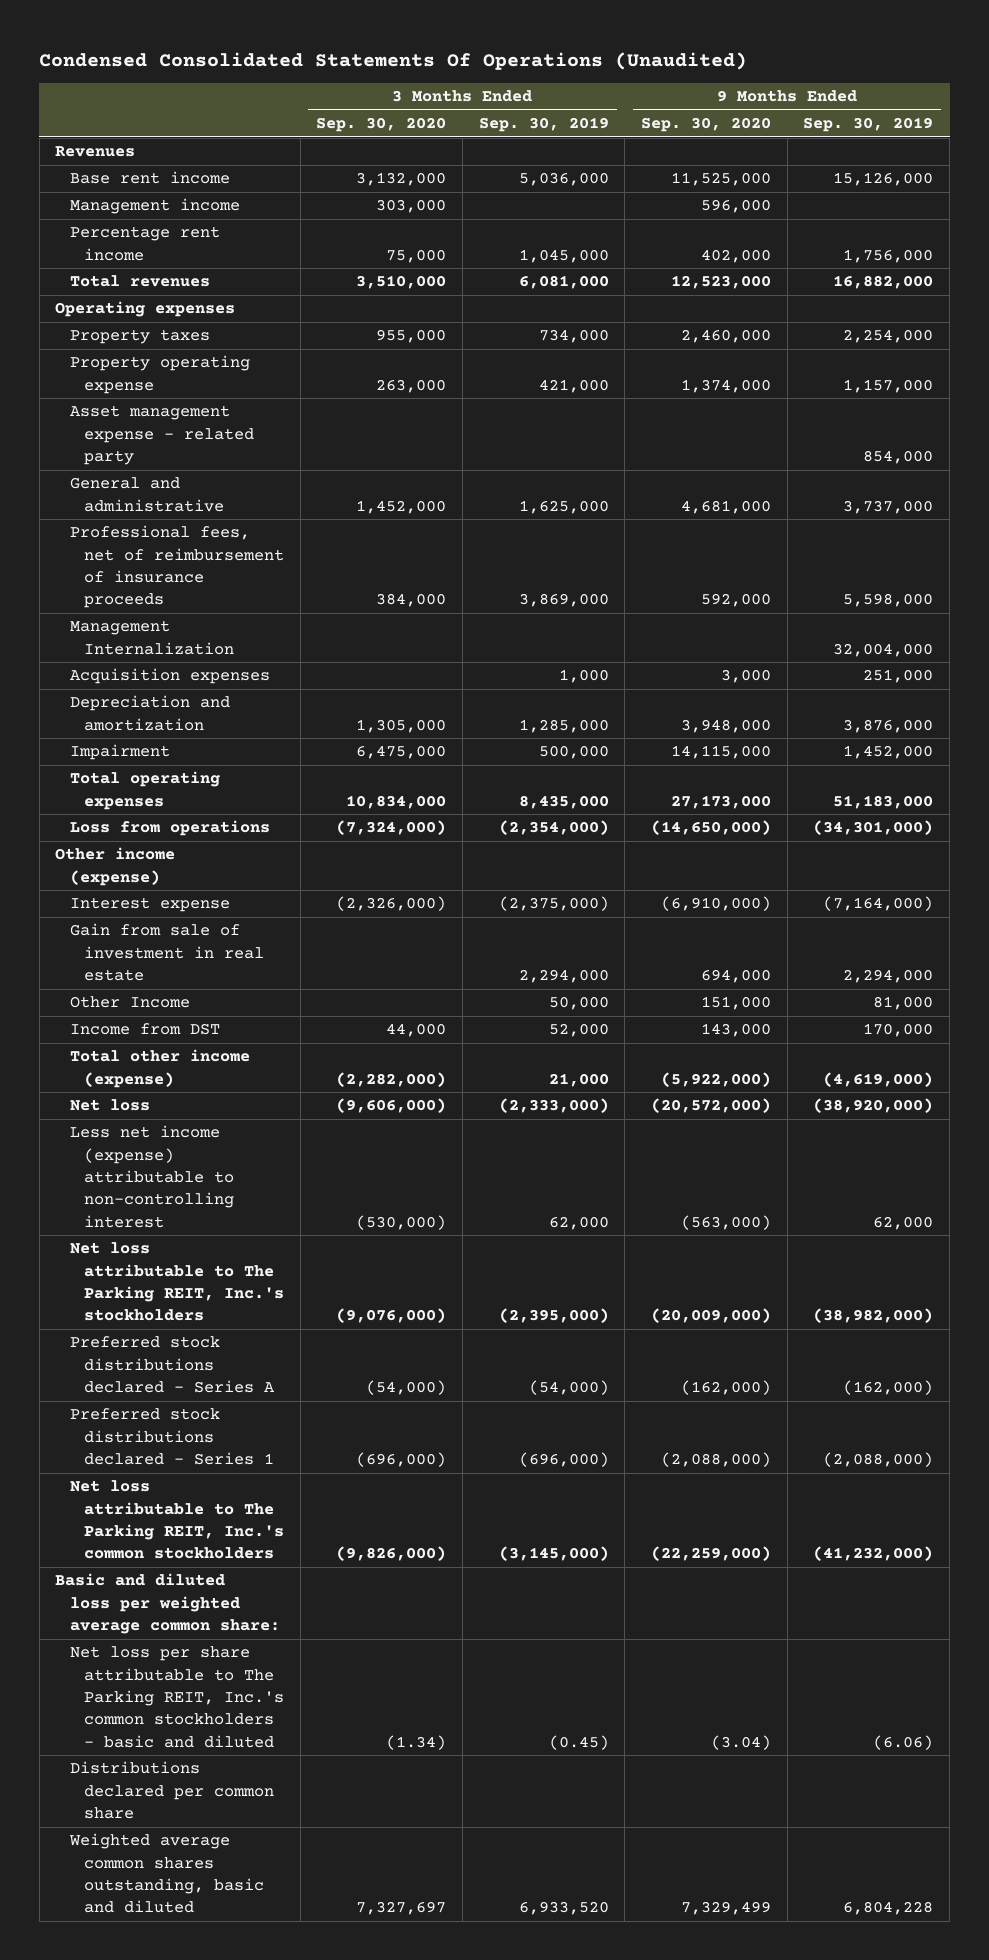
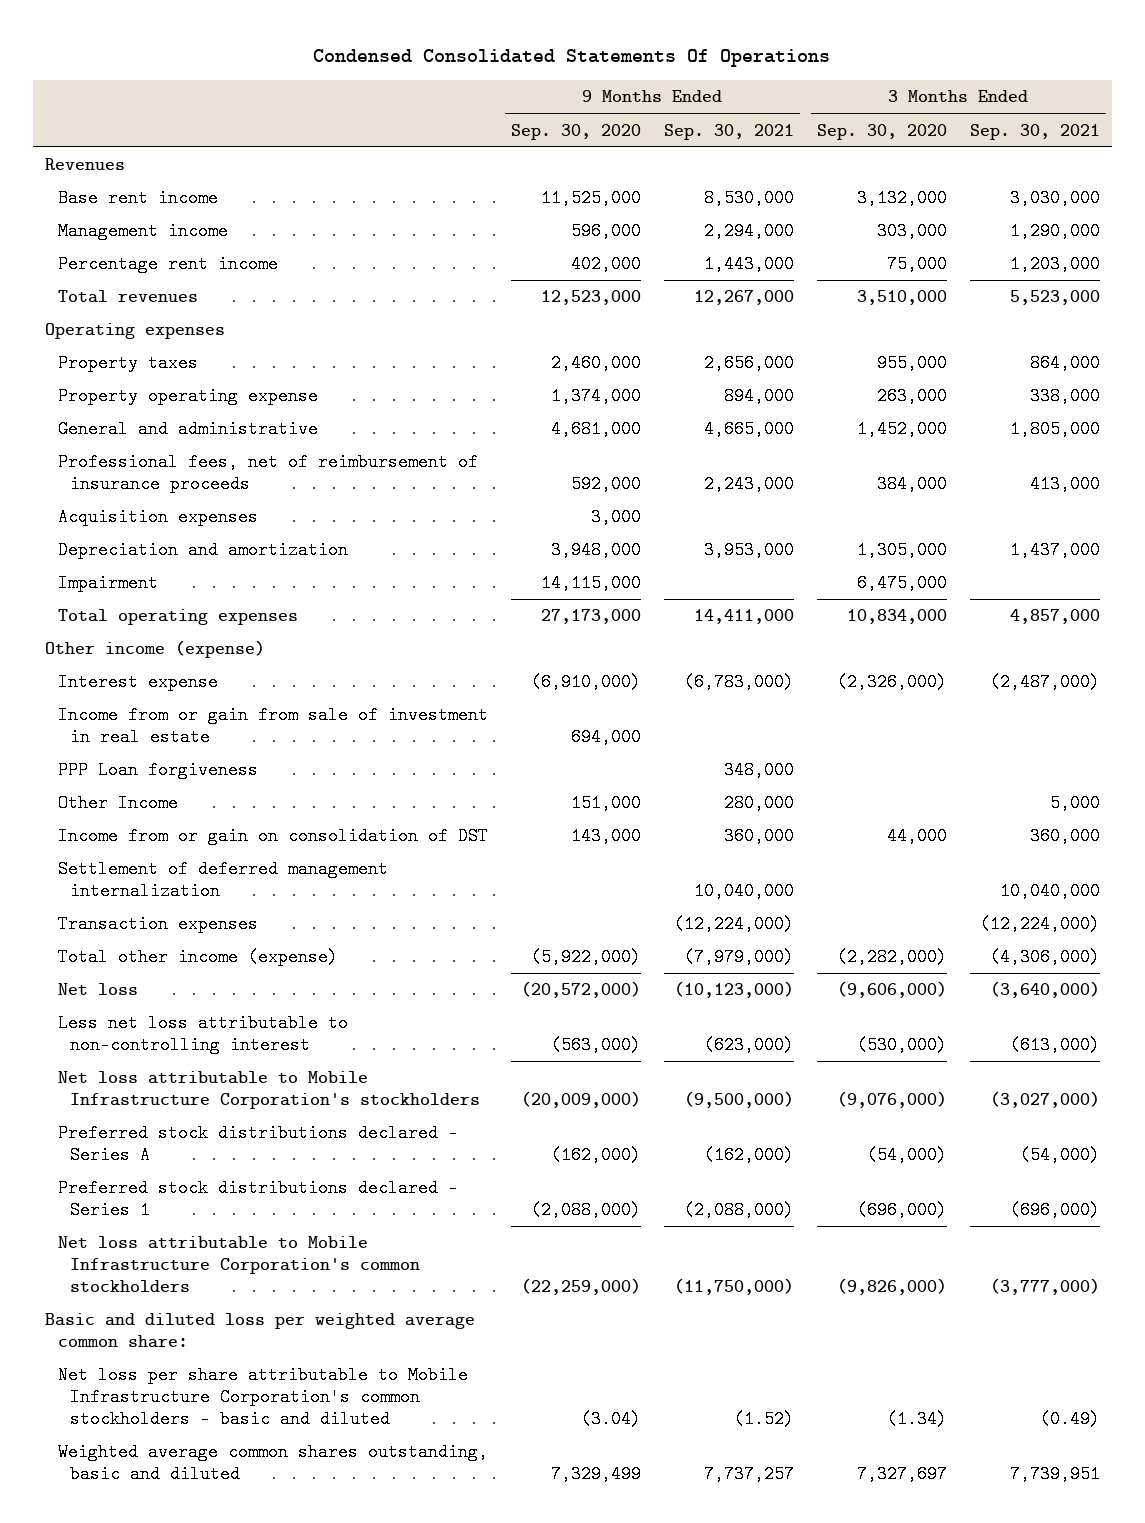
[39,51,748,70] Condensed Consolidated Statements Of Operations (Unaudited) -> [313,48,831,67] Condensed Consolidated Statements Of Operations
[478,117,609,133] Sep. 30, 2019 -> none
[803,117,934,133] Sep. 30, 2019 -> none
none -> [663,123,794,140] Sep. 30, 2021
none -> [970,123,1101,140] Sep. 30, 2021
[69,405,254,466] Asset management expense - related party -> none
[69,620,234,655] Management Internalization -> none
[69,820,270,837] Loss from operations -> none
[69,923,264,982] Gain from sale of investment in real estate -> [57,706,488,746] Income from or gain from sale of investment in real estate
none -> [57,761,258,780] PPP Loan forgiveness
[69,1023,220,1036] Income from DST -> [57,827,488,846] Income from or gain on consolidation of DST
none -> [57,860,388,900] Settlement of deferred management internalization
none -> [57,915,258,934] Transaction expenses
[69,1125,234,1228] Less net income (expense) attributable to non-controlling interest -> [57,1014,348,1054] Less net loss attributable to non-controlling interest
[69,1242,284,1322] Net loss attributable to The Parking REIT, Inc.'s stockholders -> [57,1071,481,1109] Net loss attributable to Mobile Infrastructure Corporation's stockholders
[69,1480,284,1560] Net loss attributable to The Parking REIT, Inc.'s common stockholders -> [57,1236,421,1292] Net loss attributable to Mobile Infrastructure Corporation's common stockholders
[69,1761,274,1820] Distributions declared per common share -> none
[69,1646,284,1748] Net loss per share attributable to The Parking REIT, Inc.'s common stockholders - basic and diluted -> [57,1366,468,1428] Net loss per share attributable to Mobile Infrastructure Corporation's common stockholders - basic and diluted

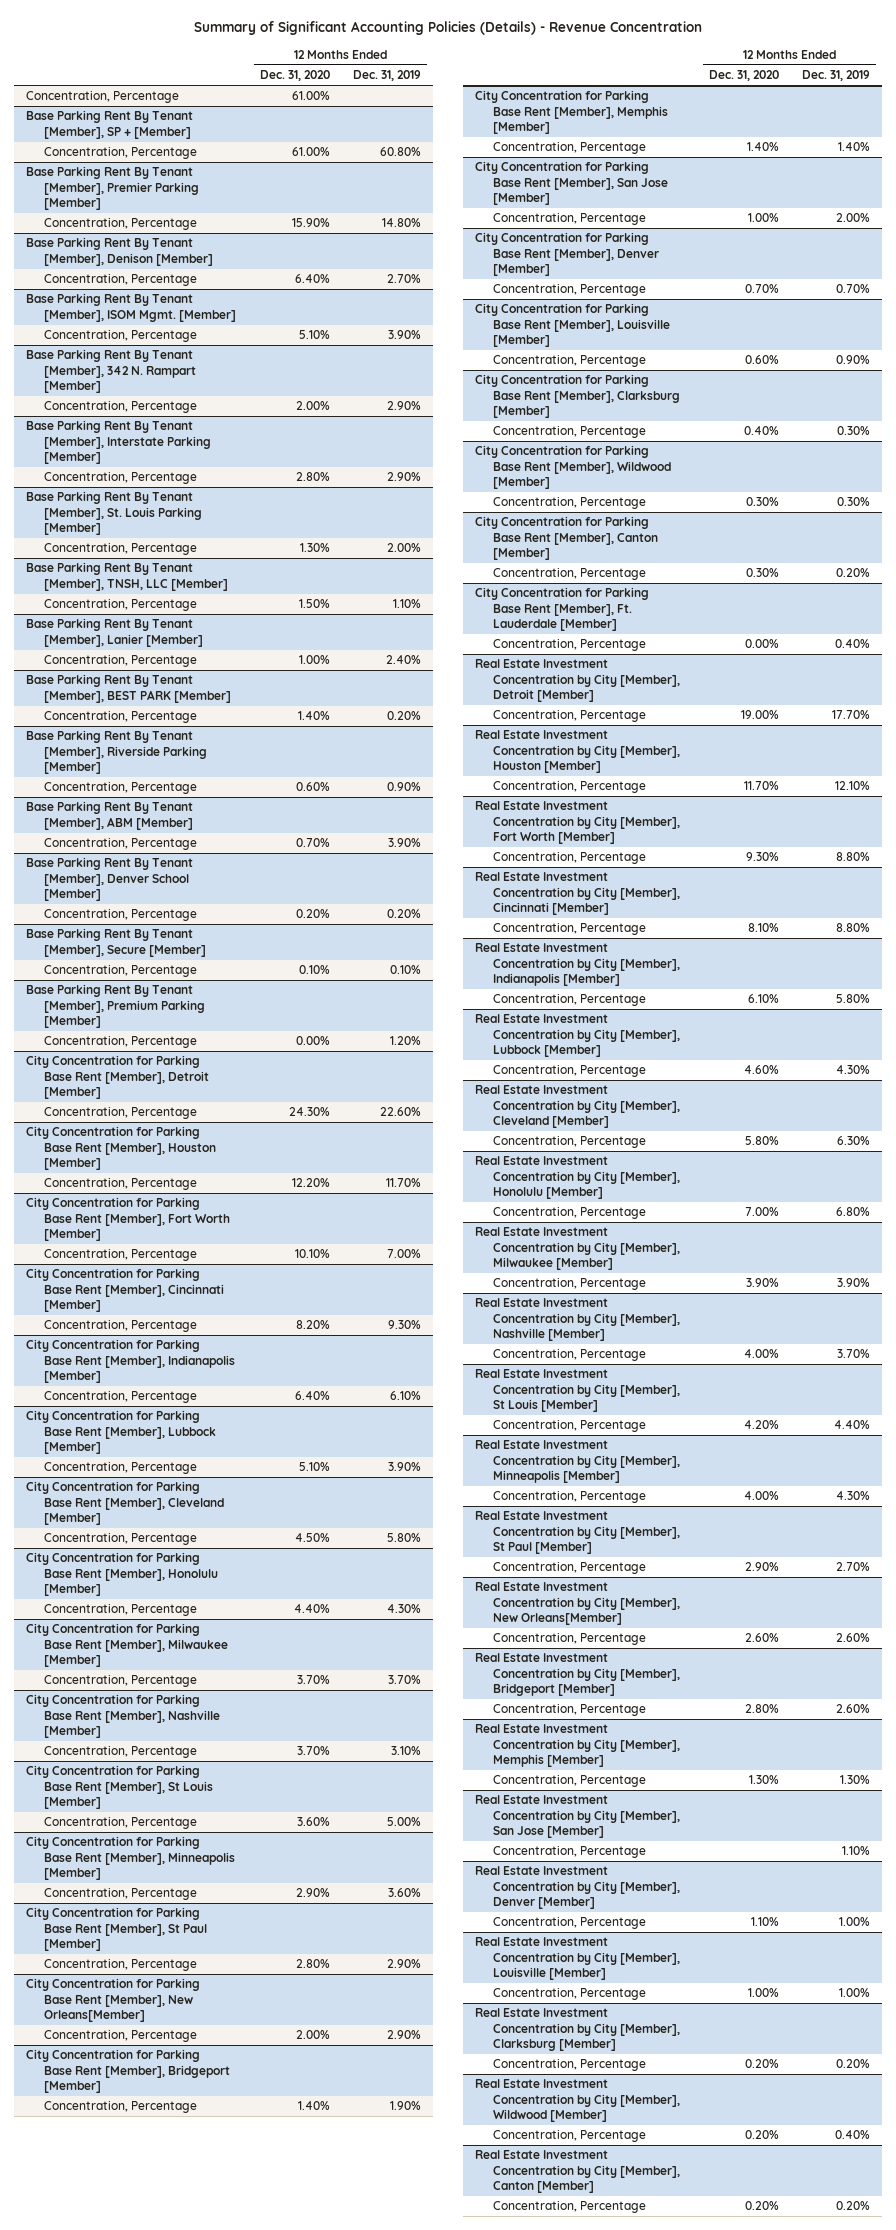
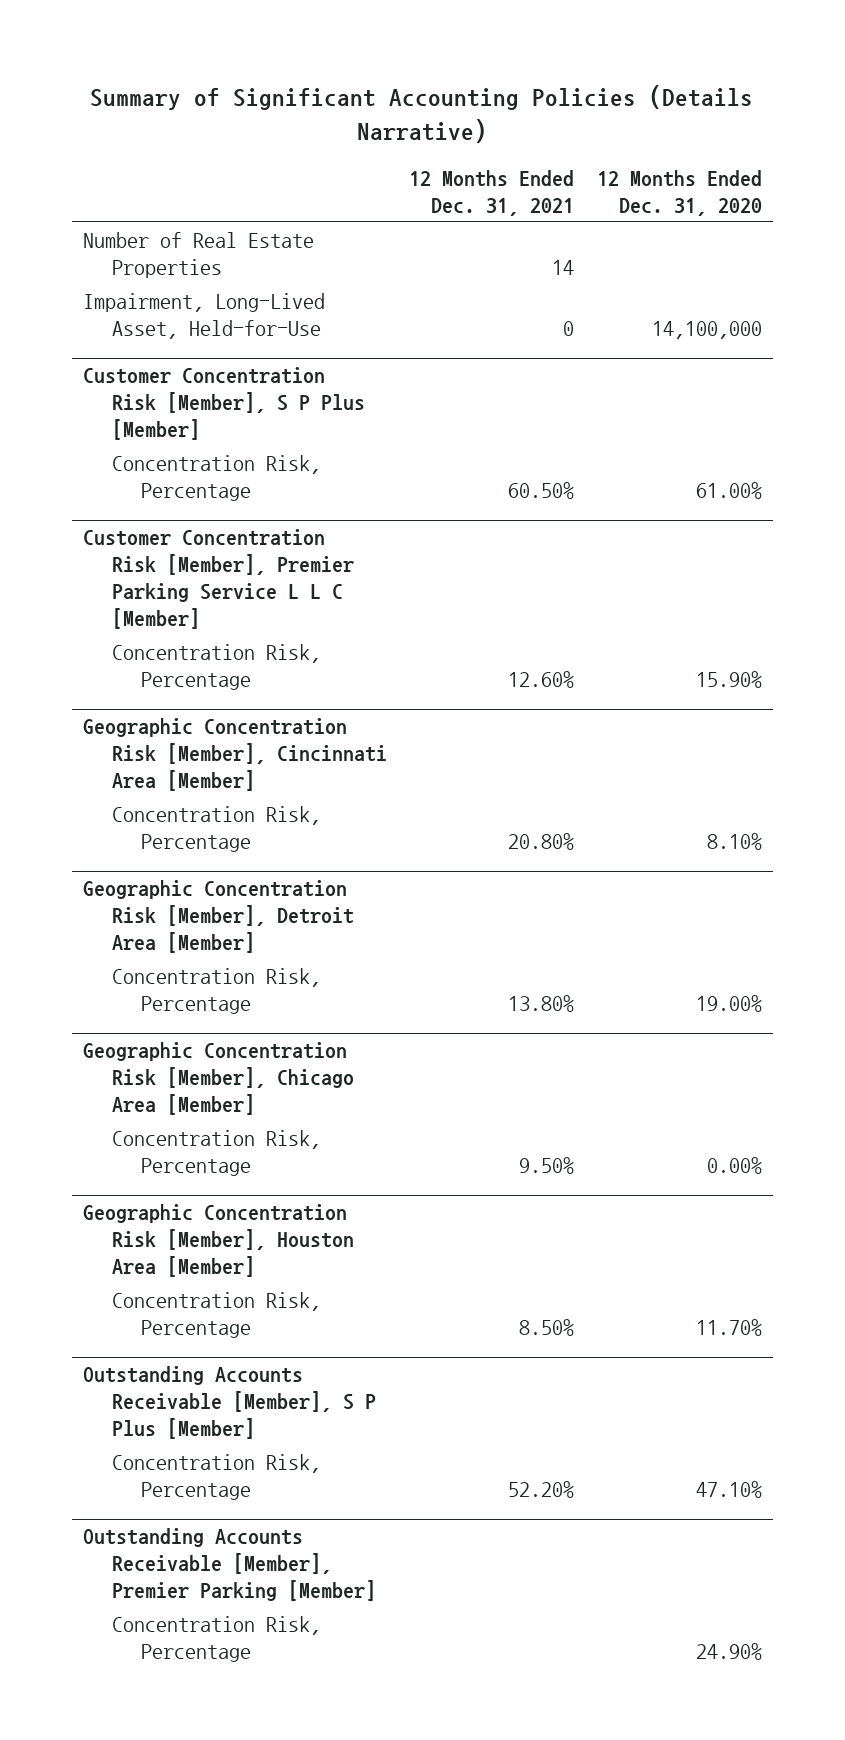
[194,21,703,36] Summary of Significant Accounting Policies (Details) - Revenue Concentration -> [90,85,754,144] Summary of Significant Accounting Policies (Details Narrative)
[353,70,422,82] Dec. 31, 2019 -> none
none -> [409,169,575,216] 12 Months Ended Dec. 31, 2021
[25,110,193,139] Base Parking Rent By Tenant [Member], SP + [Member] -> none
[25,166,200,211] Base Parking Rent By Tenant [Member], Premier Parking [Member] -> none
[25,237,214,266] Base Parking Rent By Tenant [Member], Denison [Member] -> none
[25,293,237,322] Base Parking Rent By Tenant [Member], ISOM Mgmt. [Member] -> none
[25,349,197,394] Base Parking Rent By Tenant [Member], 342 N. Rampart [Member] -> none
[25,420,212,465] Base Parking Rent By Tenant [Member], Interstate Parking [Member] -> none
[25,491,203,536] Base Parking Rent By Tenant [Member], St. Louis Parking [Member] -> none
[25,562,229,591] Base Parking Rent By Tenant [Member], TNSH, LLC [Member] -> none
[44,599,198,612] Concentration, Percentage -> none
[25,618,204,647] Base Parking Rent By Tenant [Member], Lanier [Member] -> none
[44,655,198,668] Concentration, Percentage -> none
[25,674,232,703] Base Parking Rent By Tenant [Member], BEST PARK [Member] -> none
[44,711,198,724] Concentration, Percentage -> none
[25,730,208,775] Base Parking Rent By Tenant [Member], Riverside Parking [Member] -> none
[44,782,198,795] Concentration, Percentage -> none
[25,801,194,830] Base Parking Rent By Tenant [Member], ABM [Member] -> none
[44,838,198,851] Concentration, Percentage -> none
[25,857,193,902] Base Parking Rent By Tenant [Member], Denver School [Member] -> none
[44,909,198,922] Concentration, Percentage -> none
[25,928,207,957] Base Parking Rent By Tenant [Member], Secure [Member] -> none
[44,965,198,978] Concentration, Percentage -> none
[25,984,206,1029] Base Parking Rent By Tenant [Member], Premium Parking [Member] -> none
[44,1036,198,1049] Concentration, Percentage -> none
[25,1055,210,1100] City Concentration for Parking Base Rent [Member], Detroit [Member] -> none
[44,1107,198,1120] Concentration, Percentage -> none
[25,1126,217,1171] City Concentration for Parking Base Rent [Member], Houston [Member] -> none
[44,1178,198,1191] Concentration, Percentage -> none
[25,1197,231,1242] City Concentration for Parking Base Rent [Member], Fort Worth [Member] -> none
[44,1249,198,1262] Concentration, Percentage -> none
[25,1268,225,1313] City Concentration for Parking Base Rent [Member], Cincinnati [Member] -> none
[44,1320,198,1333] Concentration, Percentage -> none
[25,1339,236,1384] City Concentration for Parking Base Rent [Member], Indianapolis [Member] -> none
[44,1391,198,1404] Concentration, Percentage -> none
[25,1410,217,1455] City Concentration for Parking Base Rent [Member], Lubbock [Member] -> none
[44,1462,198,1475] Concentration, Percentage -> none
[25,1481,225,1526] City Concentration for Parking Base Rent [Member], Cleveland [Member] -> none
[44,1533,198,1546] Concentration, Percentage -> none
[25,1552,219,1597] City Concentration for Parking Base Rent [Member], Honolulu [Member] -> none
[44,1604,198,1617] Concentration, Percentage -> none
[25,1623,229,1668] City Concentration for Parking Base Rent [Member], Milwaukee [Member] -> none
[44,1675,198,1688] Concentration, Percentage -> none
[25,1694,221,1739] City Concentration for Parking Base Rent [Member], Nashville [Member] -> none
[44,1746,198,1759] Concentration, Percentage -> none
[25,1765,214,1810] City Concentration for Parking Base Rent [Member], St Louis [Member] -> none
[44,1817,198,1830] Concentration, Percentage -> none
[25,1836,236,1881] City Concentration for Parking Base Rent [Member], Minneapolis [Member] -> none
[44,1888,198,1901] Concentration, Percentage -> none
[25,1907,208,1952] City Concentration for Parking Base Rent [Member], St Paul [Member] -> none
[44,1959,198,1972] Concentration, Percentage -> none
[25,1978,200,2023] City Concentration for Parking Base Rent [Member], New Orleans[Member] -> none
[44,2030,198,2043] Concentration, Percentage -> none
[25,2049,231,2094] City Concentration for Parking Base Rent [Member], Bridgeport [Member] -> none
[44,2101,198,2114] Concentration, Percentage -> none
[474,90,669,135] City Concentration for Parking Base Rent [Member], Memphis [Member] -> none
[493,142,647,155] Concentration, Percentage -> none
[474,161,669,206] City Concentration for Parking Base Rent [Member], San Jose [Member] -> none
[493,213,647,226] Concentration, Percentage -> none
[474,232,660,277] City Concentration for Parking Base Rent [Member], Denver [Member] -> none
[493,284,647,297] Concentration, Percentage -> none
[474,303,671,348] City Concentration for Parking Base Rent [Member], Louisville [Member] -> none
[493,355,647,368] Concentration, Percentage -> none
[474,374,681,419] City Concentration for Parking Base Rent [Member], Clarksburg [Member] -> none
[493,426,647,439] Concentration, Percentage -> none
[474,445,672,490] City Concentration for Parking Base Rent [Member], Wildwood [Member] -> none
[493,497,647,510] Concentration, Percentage -> none
[474,516,659,561] City Concentration for Parking Base Rent [Member], Canton [Member] -> none
[493,568,647,581] Concentration, Percentage -> none
[474,587,649,632] City Concentration for Parking Base Rent [Member], Ft. Lauderdale [Member] -> none
[493,639,647,652] Concentration, Percentage -> none
[474,659,681,703] Real Estate Investment Concentration by City [Member], Detroit [Member] -> none
[493,710,647,723] Concentration, Percentage -> none
[474,730,681,774] Real Estate Investment Concentration by City [Member], Houston [Member] -> none
[493,781,647,794] Concentration, Percentage -> none
[474,801,681,845] Real Estate Investment Concentration by City [Member], Fort Worth [Member] -> none
[493,852,647,865] Concentration, Percentage -> none
[474,872,681,916] Real Estate Investment Concentration by City [Member], Cincinnati [Member] -> none
[493,923,647,936] Concentration, Percentage -> none
[474,943,681,987] Real Estate Investment Concentration by City [Member], Indianapolis [Member] -> none
[493,994,647,1007] Concentration, Percentage -> none
[474,1014,681,1058] Real Estate Investment Concentration by City [Member], Lubbock [Member] -> none
[493,1065,647,1078] Concentration, Percentage -> none
[474,1085,681,1129] Real Estate Investment Concentration by City [Member], Cleveland [Member] -> none
[493,1136,647,1149] Concentration, Percentage -> none
[474,1156,681,1200] Real Estate Investment Concentration by City [Member], Honolulu [Member] -> none
[493,1207,647,1220] Concentration, Percentage -> none
[474,1227,681,1271] Real Estate Investment Concentration by City [Member], Milwaukee [Member] -> none
[493,1278,647,1291] Concentration, Percentage -> none
[474,1298,681,1342] Real Estate Investment Concentration by City [Member], Nashville [Member] -> none
[493,1349,647,1362] Concentration, Percentage -> none
[474,1369,681,1413] Real Estate Investment Concentration by City [Member], St Louis [Member] -> none
[493,1420,647,1433] Concentration, Percentage -> none
[474,1440,681,1484] Real Estate Investment Concentration by City [Member], Minneapolis [Member] -> none
[493,1491,647,1504] Concentration, Percentage -> none
[474,1511,681,1555] Real Estate Investment Concentration by City [Member], St Paul [Member] -> none
[493,1562,647,1575] Concentration, Percentage -> none
[474,1582,681,1626] Real Estate Investment Concentration by City [Member], New Orleans[Member] -> none
[493,1633,647,1646] Concentration, Percentage -> none
[474,1653,681,1697] Real Estate Investment Concentration by City [Member], Bridgeport [Member] -> none
[493,1704,647,1717] Concentration, Percentage -> none
[474,1724,681,1768] Real Estate Investment Concentration by City [Member], Memphis [Member] -> none
[493,1775,647,1788] Concentration, Percentage -> none
[474,1795,681,1839] Real Estate Investment Concentration by City [Member], San Jose [Member] -> none
[493,1846,647,1859] Concentration, Percentage -> none
[474,1866,681,1910] Real Estate Investment Concentration by City [Member], Denver [Member] -> none
[493,1917,647,1930] Concentration, Percentage -> none
[474,1937,681,1981] Real Estate Investment Concentration by City [Member], Louisville [Member] -> none
[493,1988,647,2001] Concentration, Percentage -> none
[474,2008,681,2052] Real Estate Investment Concentration by City [Member], Clarksburg [Member] -> none
[493,2059,647,2072] Concentration, Percentage -> none
[474,2079,681,2123] Real Estate Investment Concentration by City [Member], Wildwood [Member] -> none
[493,2130,647,2143] Concentration, Percentage -> none
[474,2150,681,2194] Real Estate Investment Concentration by City [Member], Canton [Member] -> none
[493,2201,647,2214] Concentration, Percentage -> none
none -> [82,231,314,278] Number of Real Estate Properties
none -> [82,292,325,339] Impairment, Long-Lived Asset, Held-for-Use
none -> [82,367,366,441] Customer Concentration Risk [Member], S P Plus [Member]
[25,91,179,104] Concentration, Percentage -> [112,454,322,501] Concentration Risk, Percentage
none -> [82,529,355,630] Customer Concentration Risk [Member], Premier Parking Service L L C [Member]
[44,147,198,160] Concentration, Percentage -> [112,643,322,690] Concentration Risk, Percentage
[291,147,330,157] 61.00% -> [695,670,762,688] 15.90%
none -> [82,718,388,792] Geographic Concentration Risk [Member], Cincinnati Area [Member]
[44,218,198,231] Concentration, Percentage -> [112,805,322,852] Concentration Risk, Percentage
[291,218,330,228] 15.90% -> [706,832,762,850] 8.10%
none -> [82,880,355,954] Geographic Concentration Risk [Member], Detroit Area [Member]
[44,274,198,287] Concentration, Percentage -> [112,967,322,1014] Concentration Risk, Percentage
[294,274,330,284] 6.40% -> [695,994,762,1012] 19.00%
none -> [82,1042,355,1116] Geographic Concentration Risk [Member], Chicago Area [Member]
[44,330,198,343] Concentration, Percentage -> [112,1129,322,1176] Concentration Risk, Percentage
[298,330,330,340] 5.10% -> [706,1156,762,1174] 0.00%
none -> [82,1204,355,1278] Geographic Concentration Risk [Member], Houston Area [Member]
[44,401,198,414] Concentration, Percentage -> [112,1291,322,1338] Concentration Risk, Percentage
[295,401,330,411] 2.00% -> [695,1318,762,1336] 11.70%
none -> [82,1366,377,1440] Outstanding Accounts Receivable [Member], S P Plus [Member]
[44,472,198,485] Concentration, Percentage -> [112,1453,322,1500] Concentration Risk, Percentage
[295,472,330,482] 2.80% -> [695,1480,762,1498] 47.10%
none -> [82,1528,377,1602] Outstanding Accounts Receivable [Member], Premier Parking [Member]
[44,543,198,556] Concentration, Percentage -> [112,1615,322,1662] Concentration Risk, Percentage
[299,543,330,553] 1.30% -> [695,1642,762,1660] 24.90%

